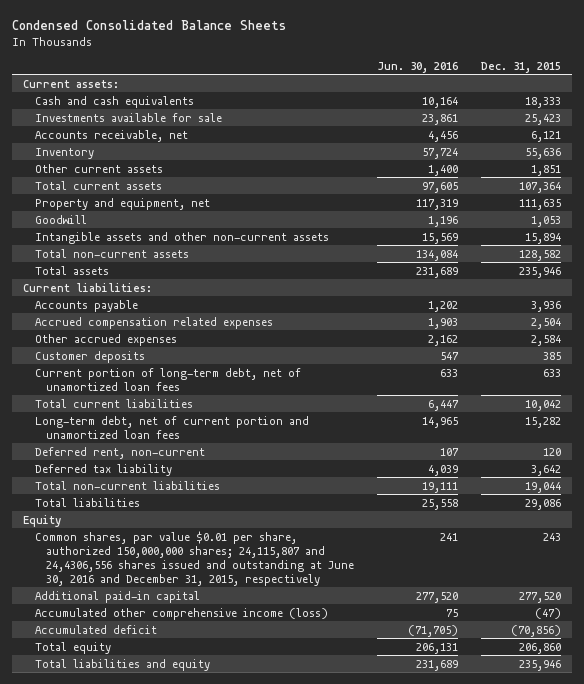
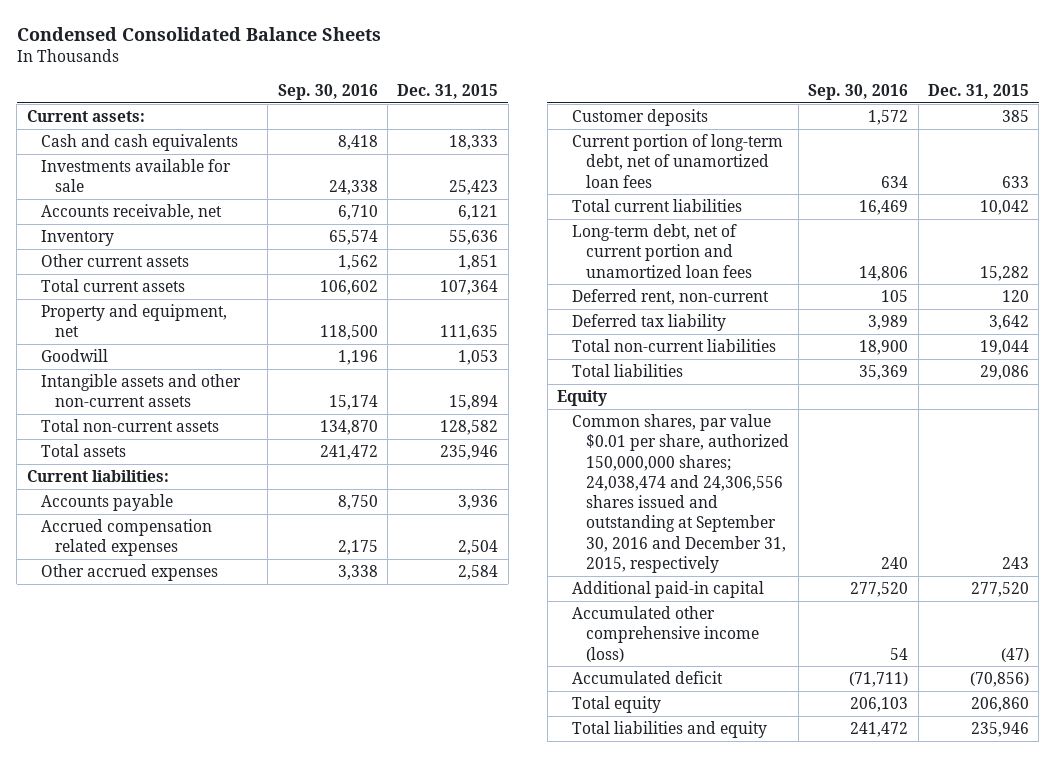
[377,61,459,73] Jun. 30, 2016 -> none
none -> [277,84,378,101] Sep. 30, 2016
[34,530,355,586] Common shares, par value $0.01 per share, authorized 150,000,000 shares; 24,115,807 and 24,4306,556 shares issued and outstanding at June 30, 2016 and December 31, 2015, respectively -> [571,414,789,573] Common shares, par value $0.01 per share, authorized 150,000,000 shares; 24,038,474 and 24,306,556 shares issued and outstanding at September 30, 2016 and December 31, 2015, respectively

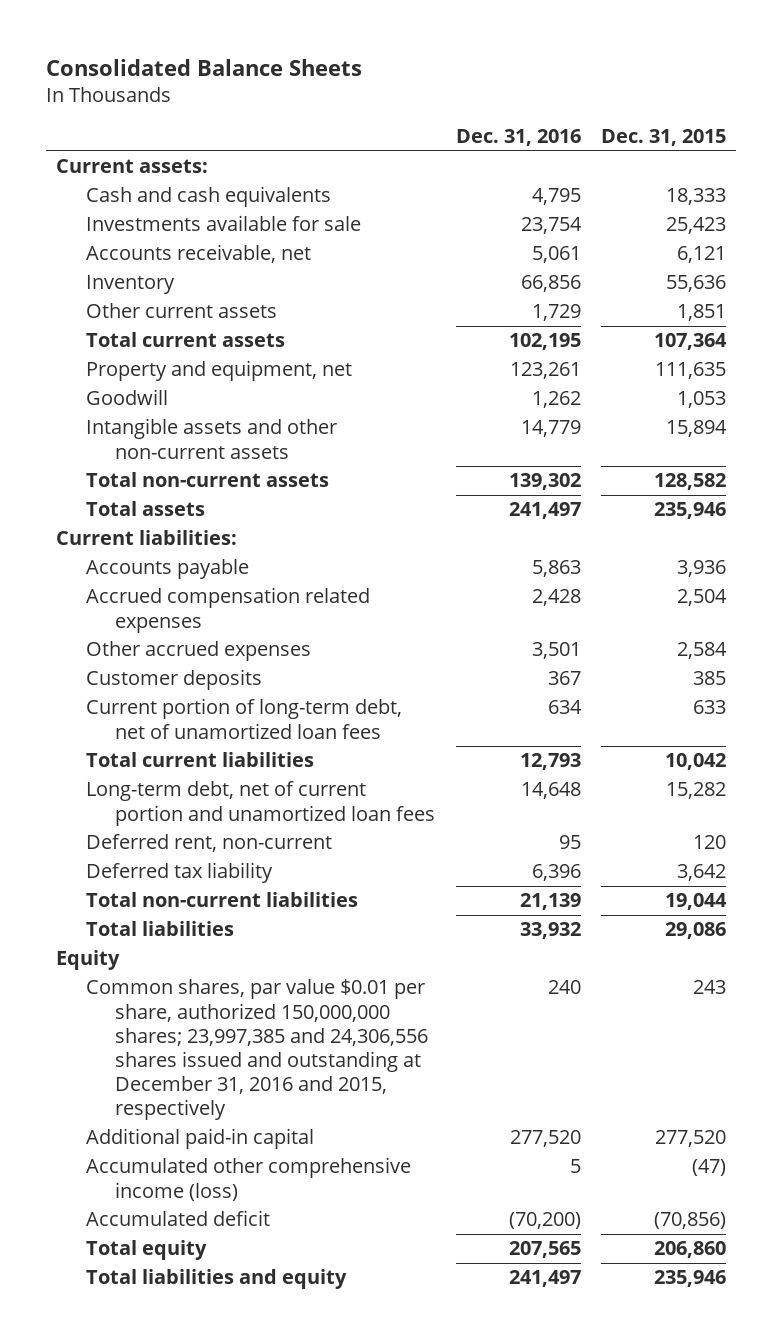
[16,27,381,42] Condensed Consolidated Balance Sheets -> [46,59,363,77] Consolidated Balance Sheets
[277,84,378,101] Sep. 30, 2016 -> none
none -> [455,129,581,147] Dec. 31, 2016
[571,414,789,573] Common shares, par value $0.01 per share, authorized 150,000,000 shares; 24,038,474 and 24,306,556 shares issued and outstanding at September 30, 2016 and December 31, 2015, respectively -> [85,979,429,1121] Common shares, par value $0.01 per share, authorized 150,000,000 shares; 23,997,385 and 24,306,556 shares issued and outstanding at December 31, 2016 and 2015, respectively

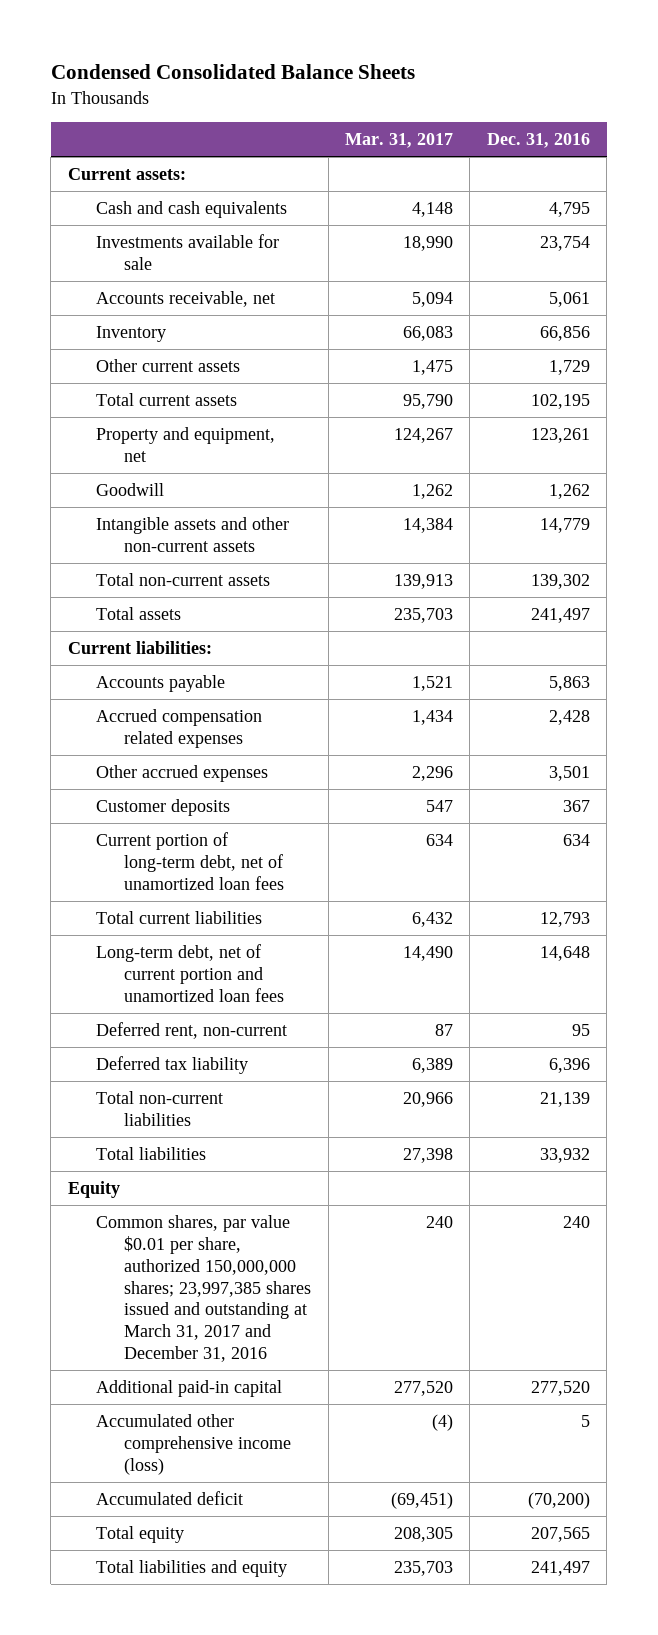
[46,59,363,77] Consolidated Balance Sheets -> [50,64,415,80] Condensed Consolidated Balance Sheets
[600,129,726,147] Dec. 31, 2015 -> none
none -> [345,132,454,148] Mar. 31, 2017
[85,979,429,1121] Common shares, par value $0.01 per share, authorized 150,000,000 shares; 23,997,385 and 24,306,556 shares issued and outstanding at December 31, 2016 and 2015, respectively -> [96,1214,312,1363] Common shares, par value $0.01 per share, authorized 150,000,000 shares; 23,997,385 shares issued and outstanding at March 31, 2017 and December 31, 2016

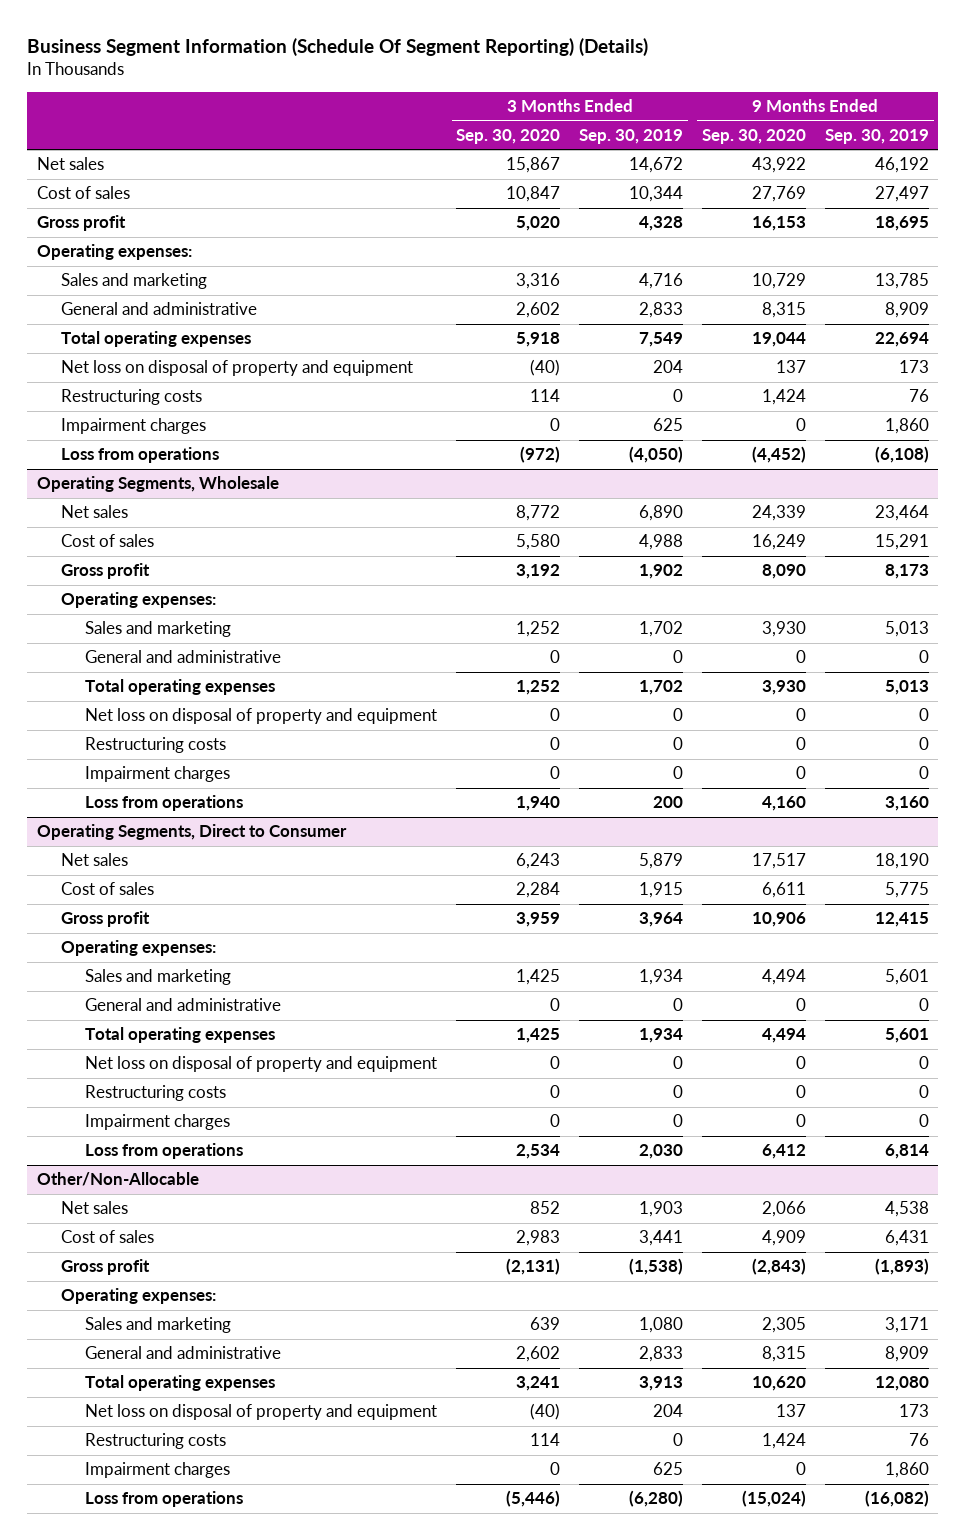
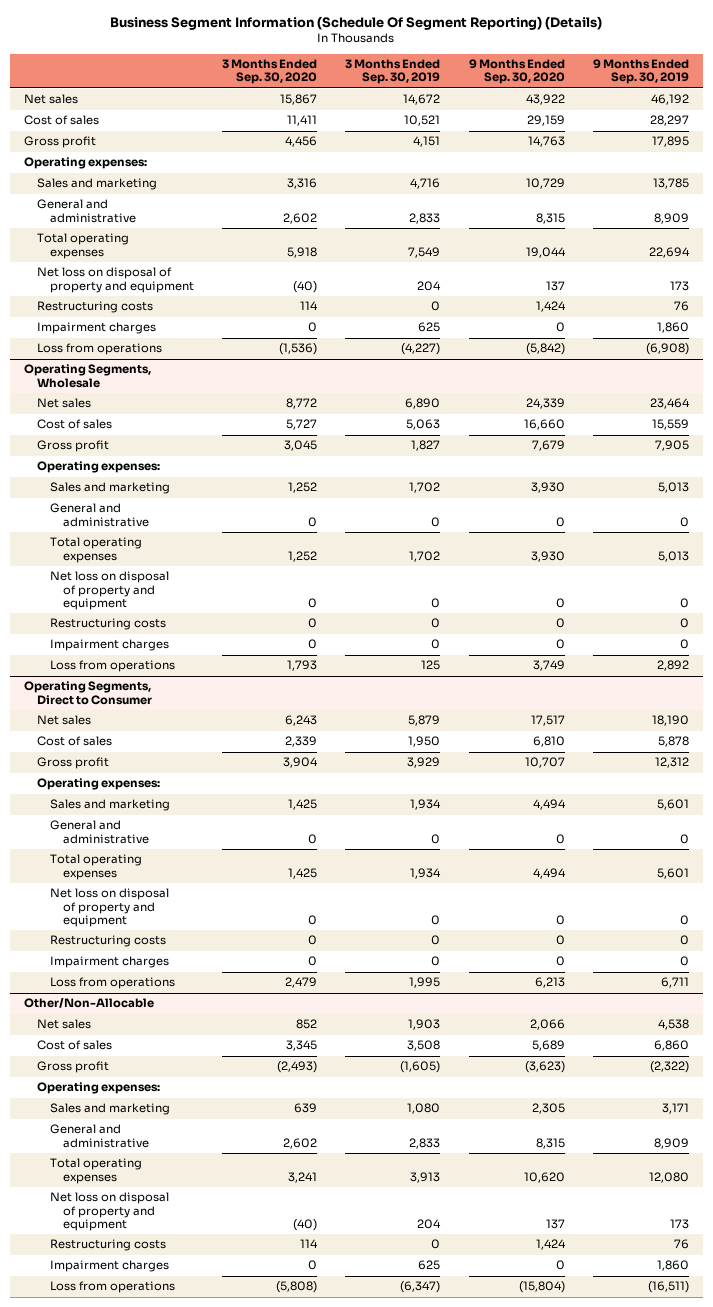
[506,186,561,203] 10,847 -> [286,115,317,127] 11,411
[629,186,684,203] 10,344 -> [404,115,441,127] 10,521
[752,186,807,203] 27,769 -> [526,115,565,127] 29,159
[874,186,929,203] 27,497 -> [649,115,689,127] 28,297
[516,216,561,232] 5,020 -> [284,136,317,148] 4,456
[639,216,684,232] 4,328 -> [413,136,441,148] 4,151
[752,216,807,232] 16,153 -> [527,136,565,148] 14,763
[874,216,929,232] 18,695 -> [651,136,689,148] 17,895
[520,446,561,464] (972) -> [278,343,317,356] (1,536)
[629,446,684,464] (4,050) -> [401,343,441,356] (4,227)
[752,446,807,464] (4,452) -> [525,343,565,356] (5,842)
[874,446,929,464] (6,108) -> [645,343,689,356] (6,908)
[516,534,561,551] 5,580 -> [285,419,317,431] 5,727
[639,534,684,551] 4,988 -> [406,419,441,431] 5,063
[752,534,807,551] 16,249 -> [523,419,565,431] 16,660
[874,534,929,551] 15,291 -> [651,419,689,431] 15,559
[516,564,561,580] 3,192 -> [283,440,317,452] 3,045
[639,564,684,580] 1,902 -> [411,440,441,452] 1,827
[762,564,807,580] 8,090 -> [531,440,565,452] 7,679
[884,564,929,580] 8,173 -> [654,440,689,452] 7,905
[516,796,561,812] 1,940 -> [286,660,317,672] 1,793
[653,796,684,809] 200 -> [421,660,441,671] 125
[762,796,807,812] 4,160 -> [532,660,565,672] 3,749
[884,796,929,812] 3,160 -> [656,660,689,672] 2,892
[516,882,561,899] 2,284 -> [284,736,317,748] 2,339
[639,882,684,899] 1,915 -> [408,736,441,748] 1,950
[762,882,807,899] 6,611 -> [532,736,565,748] 6,810
[884,882,929,899] 5,775 -> [657,736,689,748] 5,878
[516,912,561,928] 3,959 -> [282,757,318,769] 3,904
[639,912,684,928] 3,964 -> [407,757,441,769] 3,929
[752,912,807,928] 10,906 -> [524,757,565,769] 10,707
[874,912,929,928] 12,415 -> [654,757,689,769] 12,312
[516,1144,561,1160] 2,534 -> [284,977,317,989] 2,479
[639,1144,684,1160] 2,030 -> [409,977,441,989] 1,995
[762,1144,807,1160] 6,412 -> [534,977,565,989] 6,213
[884,1144,929,1160] 6,814 -> [660,977,689,989] 6,711
[516,1230,561,1247] 2,983 -> [285,1040,317,1052] 3,345
[639,1230,684,1247] 3,441 -> [407,1040,441,1052] 3,508
[762,1230,807,1247] 4,909 -> [531,1040,565,1052] 5,689
[884,1230,929,1247] 6,431 -> [653,1040,689,1052] 6,860
[506,1258,561,1276] (2,131) -> [276,1061,317,1074] (2,493)
[629,1258,684,1276] (1,538) -> [400,1061,441,1074] (1,605)
[752,1258,807,1276] (2,843) -> [524,1061,565,1074] (3,623)
[874,1258,929,1276] (1,893) -> [649,1061,689,1074] (2,322)
[506,1490,561,1508] (5,446) -> [275,1281,317,1294] (5,808)
[629,1490,684,1508] (6,280) -> [400,1281,441,1294] (6,347)
[742,1490,807,1508] (15,024) -> [518,1281,565,1294] (15,804)
[864,1490,929,1508] (16,082) -> [647,1281,689,1294] (16,511)

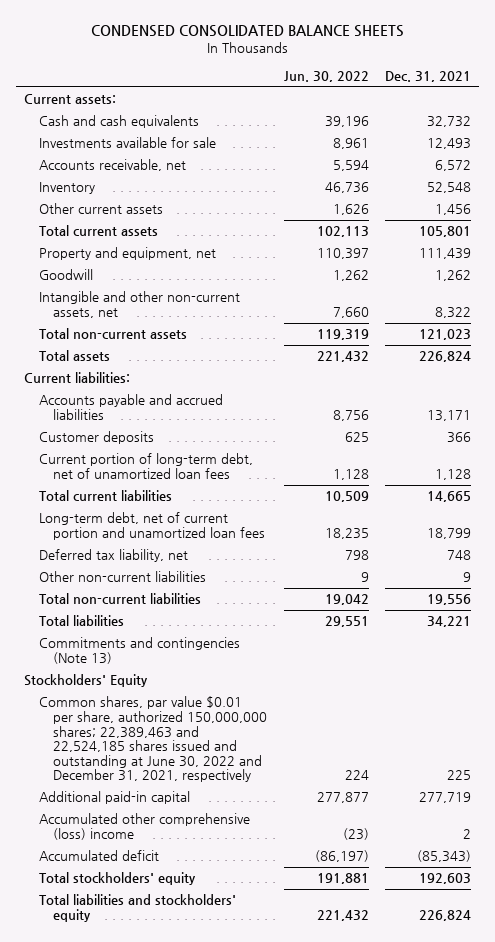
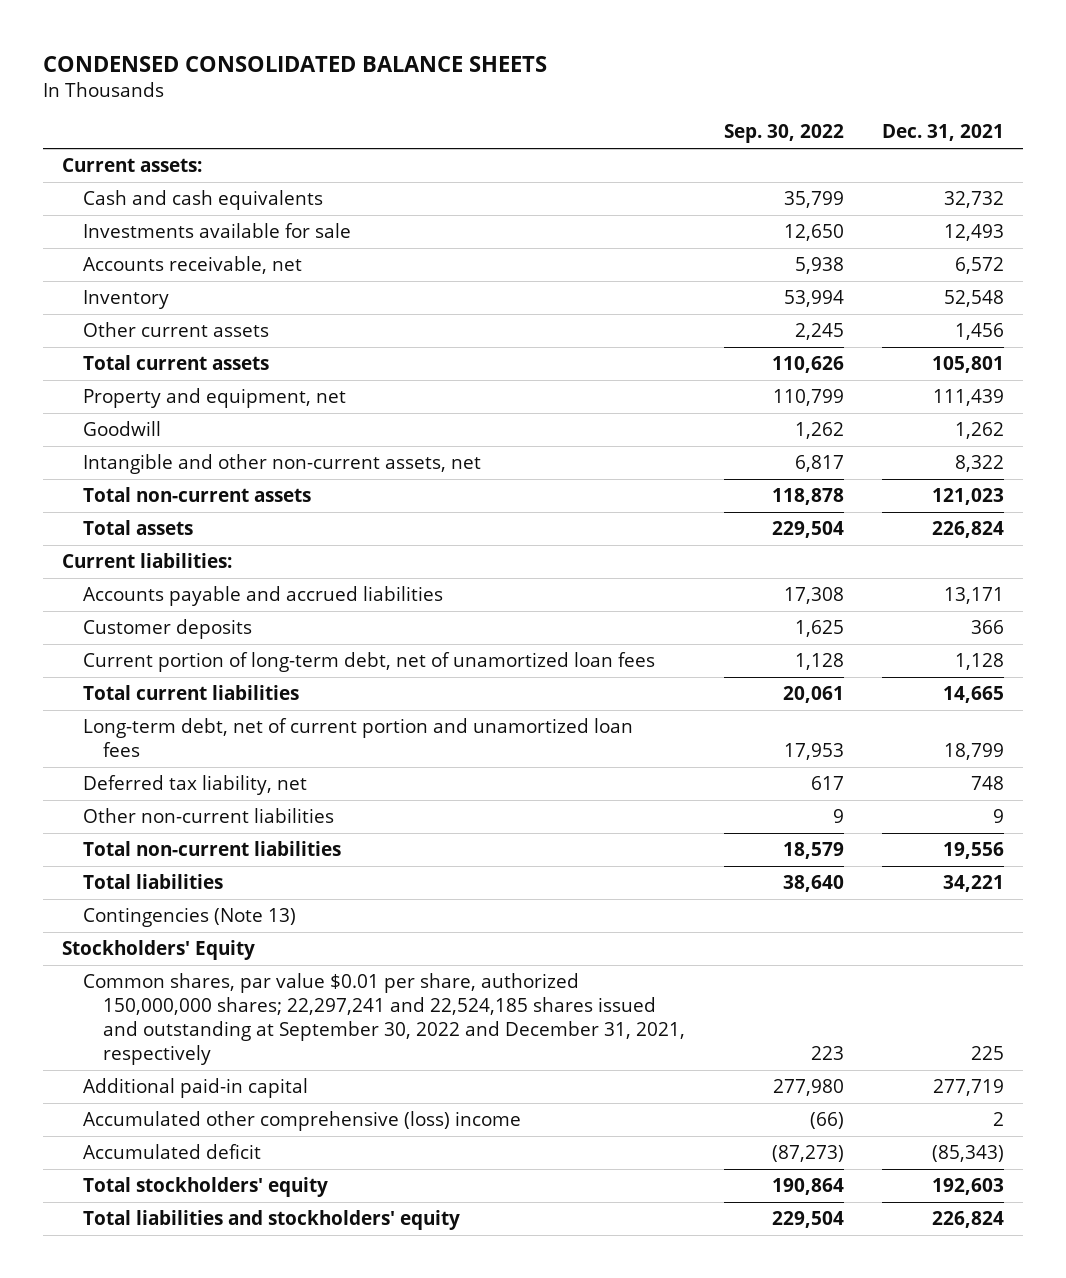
[283,70,369,82] Jun. 30, 2022 -> none
none -> [723,124,844,144] Sep. 30, 2022
[38,637,240,664] Commitments and contingencies (Note 13) -> [82,907,296,928] Contingencies (Note 13)
[38,696,268,783] Common shares, par value $0.01 per share, authorized 150,000,000 shares; 22,389,463 and 22,524,185 shares issued and outstanding at June 30, 2022 and December 31, 2021, respectively -> [82,973,686,1066] Common shares, par value $0.01 per share, authorized 150,000,000 shares; 22,297,241 and 22,524,185 shares issued and outstanding at September 30, 2022 and December 31, 2021, respectively

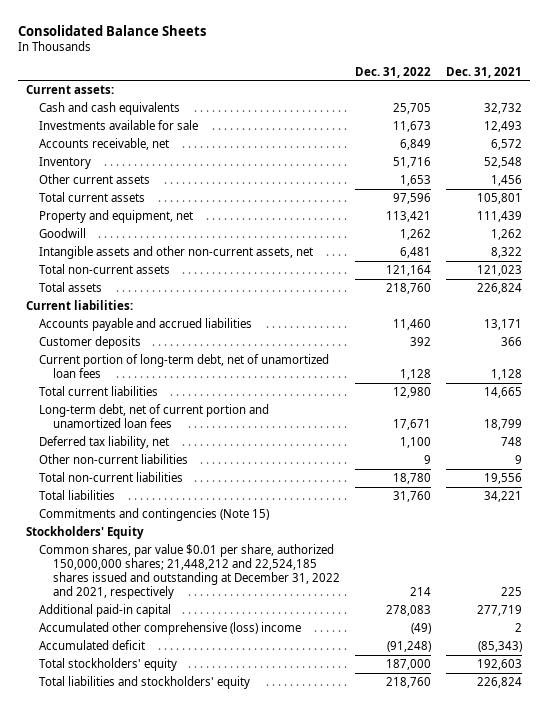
[42,55,547,72] CONDENSED CONSOLIDATED BALANCE SHEETS -> [18,24,207,36] Consolidated Balance Sheets
[723,124,844,144] Sep. 30, 2022 -> none
none -> [354,66,431,78] Dec. 31, 2022
[82,454,481,475] Intangible and other non-current assets, net -> [39,245,314,259] Intangible assets and other non-current assets, net
[82,907,296,928] Contingencies (Note 13) -> [39,507,270,521] Commitments and contingencies (Note 15)
[82,973,686,1066] Common shares, par value $0.01 per share, authorized 150,000,000 shares; 22,297,241 and 22,524,185 shares issued and outstanding at September 30, 2022 and December 31, 2021, respectively -> [39,543,340,599] Common shares, par value $0.01 per share, authorized 150,000,000 shares; 21,448,212 and 22,524,185 shares issued and outstanding at December 31, 2022 and 2021, respectively

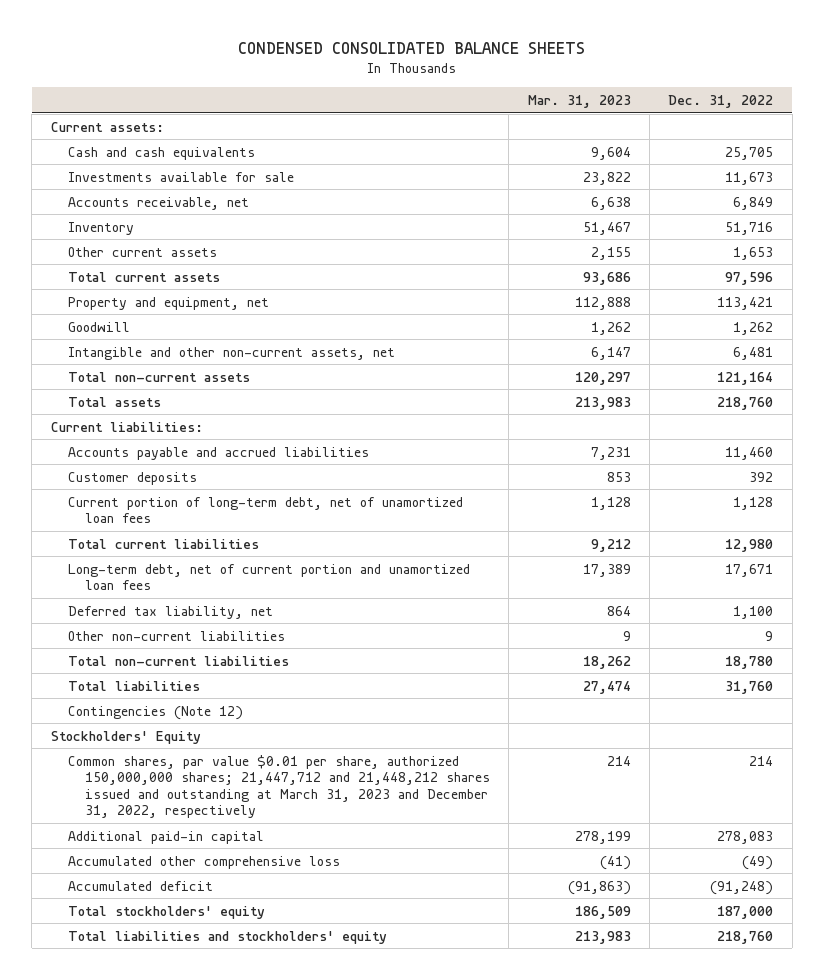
[18,24,207,36] Consolidated Balance Sheets -> [237,41,585,54] CONDENSED CONSOLIDATED BALANCE SHEETS
[446,66,523,78] Dec. 31, 2021 -> none
none -> [527,94,631,108] Mar. 31, 2023
[39,245,314,259] Intangible assets and other non-current assets, net -> [67,346,395,360] Intangible and other non-current assets, net
[39,507,270,521] Commitments and contingencies (Note 15) -> [67,705,243,720] Contingencies (Note 12)
[39,543,340,599] Common shares, par value $0.01 per share, authorized 150,000,000 shares; 21,448,212 and 22,524,185 shares issued and outstanding at December 31, 2022 and 2021, respectively -> [67,754,490,819] Common shares, par value $0.01 per share, authorized 150,000,000 shares; 21,447,712 and 21,448,212 shares issued and outstanding at March 31, 2023 and December 31, 2022, respectively
[39,621,302,635] Accumulated other comprehensive (loss) income -> [67,855,340,869] Accumulated other comprehensive loss

